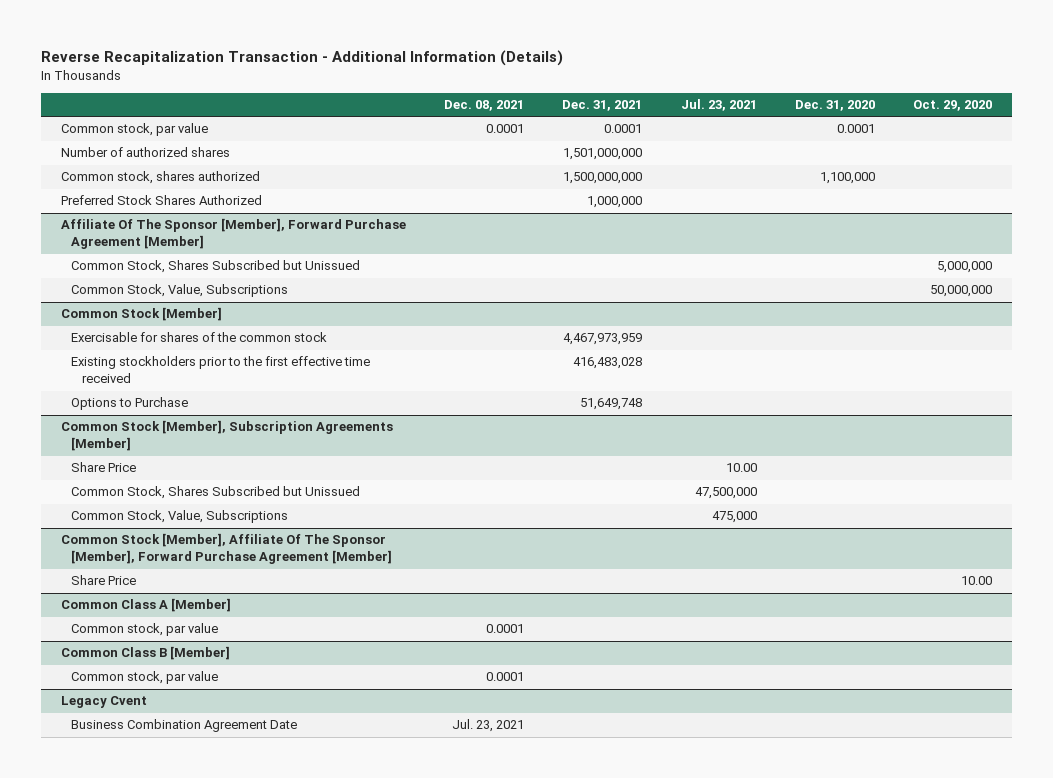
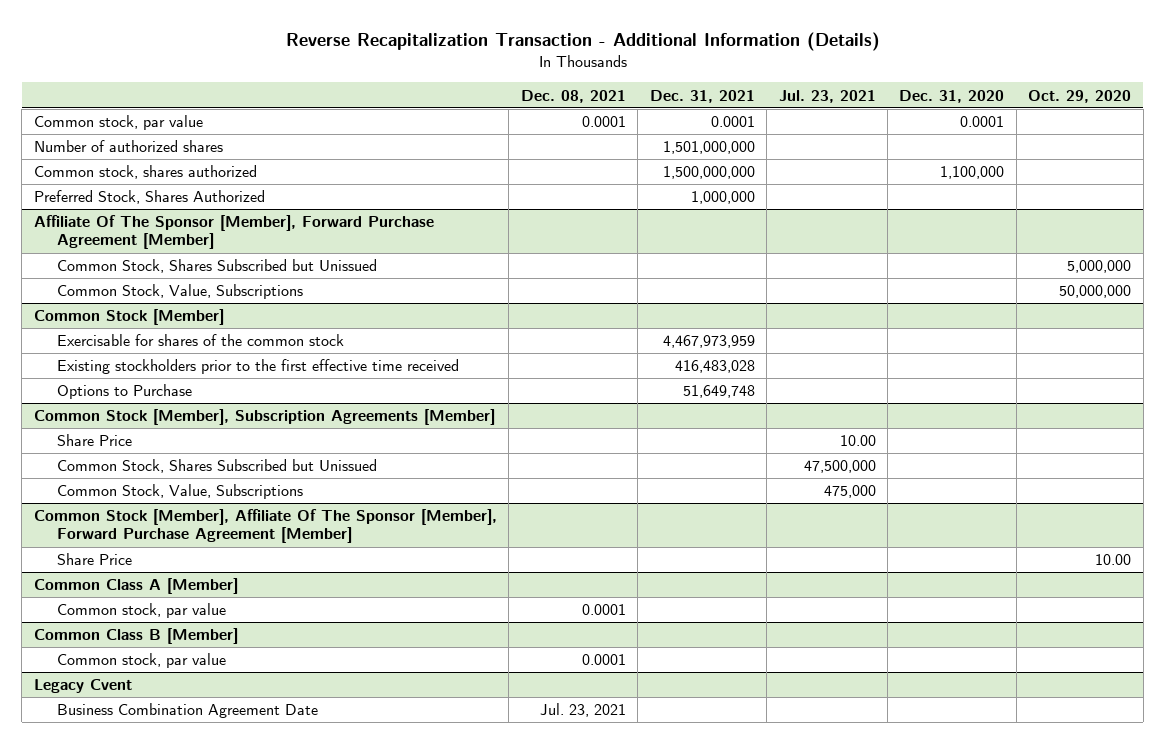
[60,195,262,206] Preferred Stock Shares Authorized -> [33,190,265,205] Preferred Stock, Shares Authorized

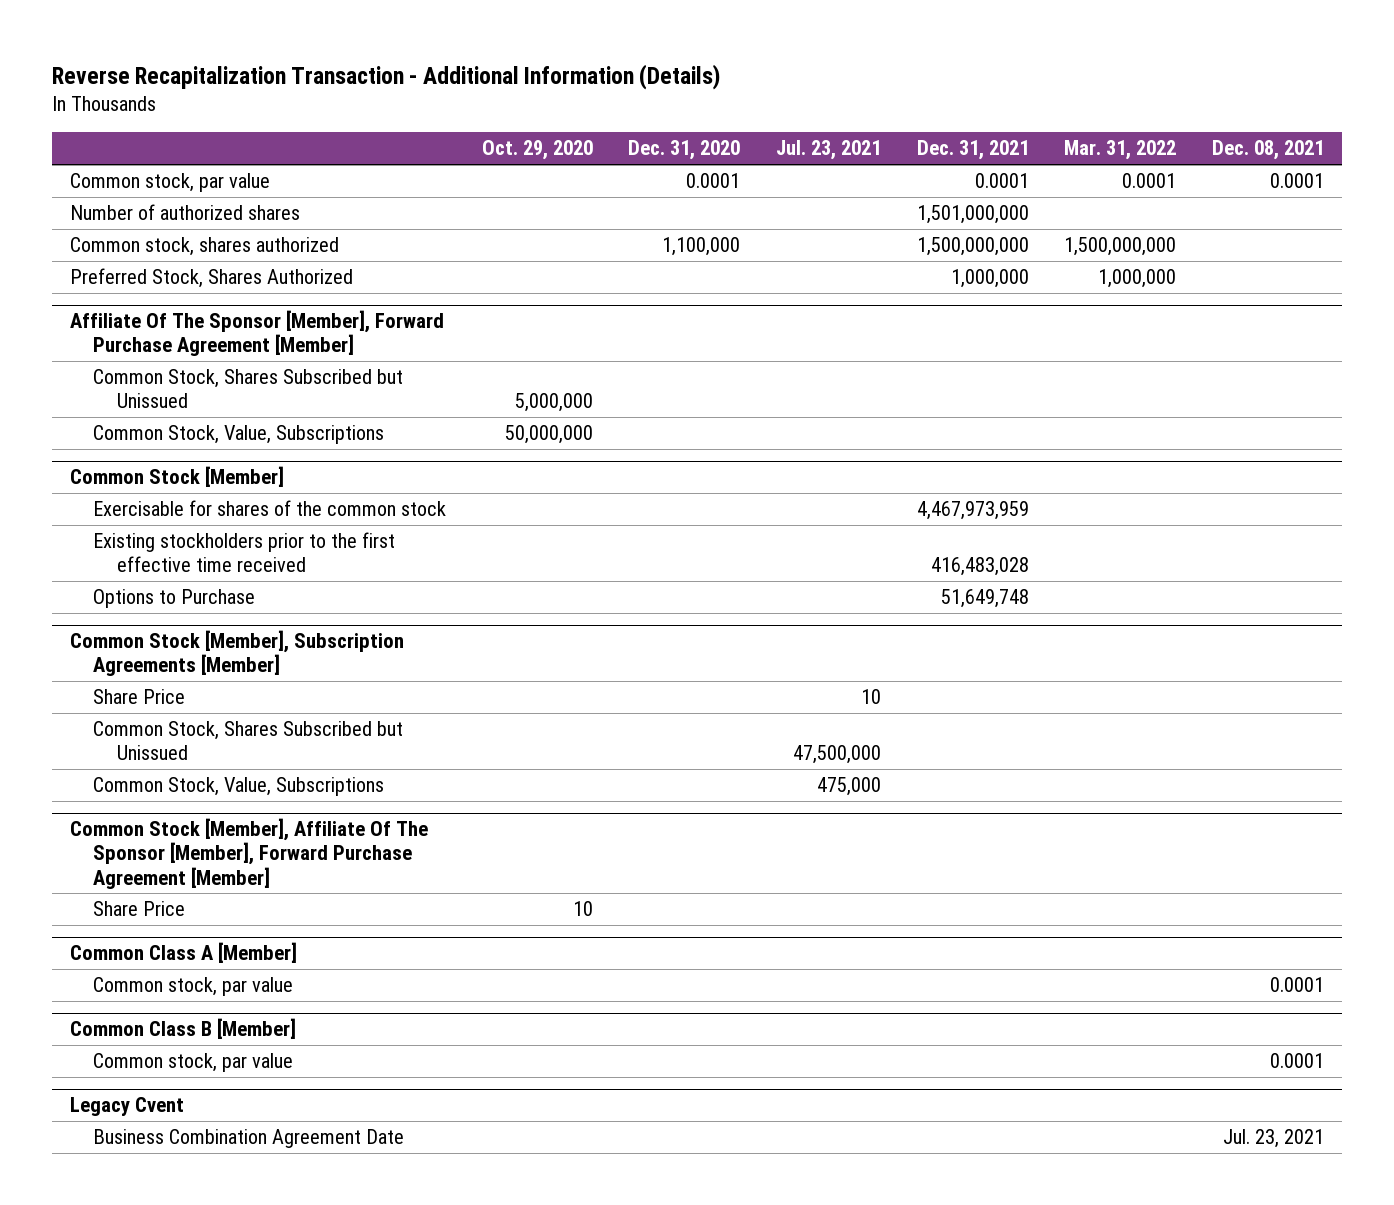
none -> [1064,140,1177,161] Mar. 31, 2022
[839,435,876,447] 10.00 -> [861,689,882,705] 10
[1095,554,1132,566] 10.00 -> [572,901,593,917] 10

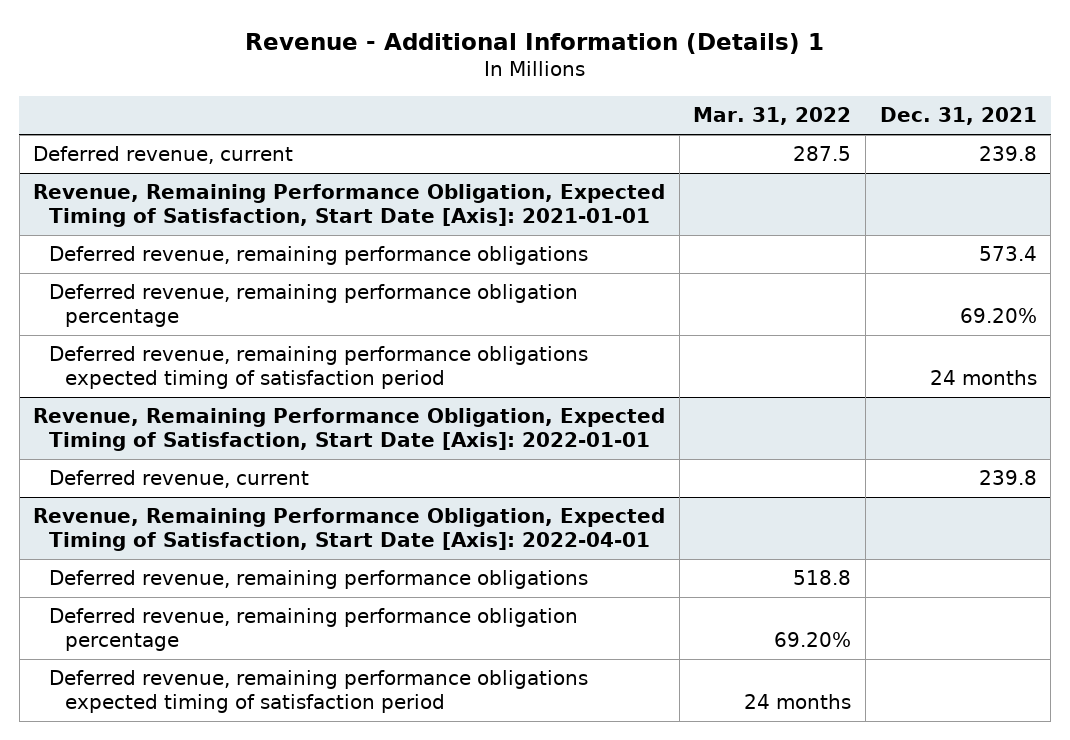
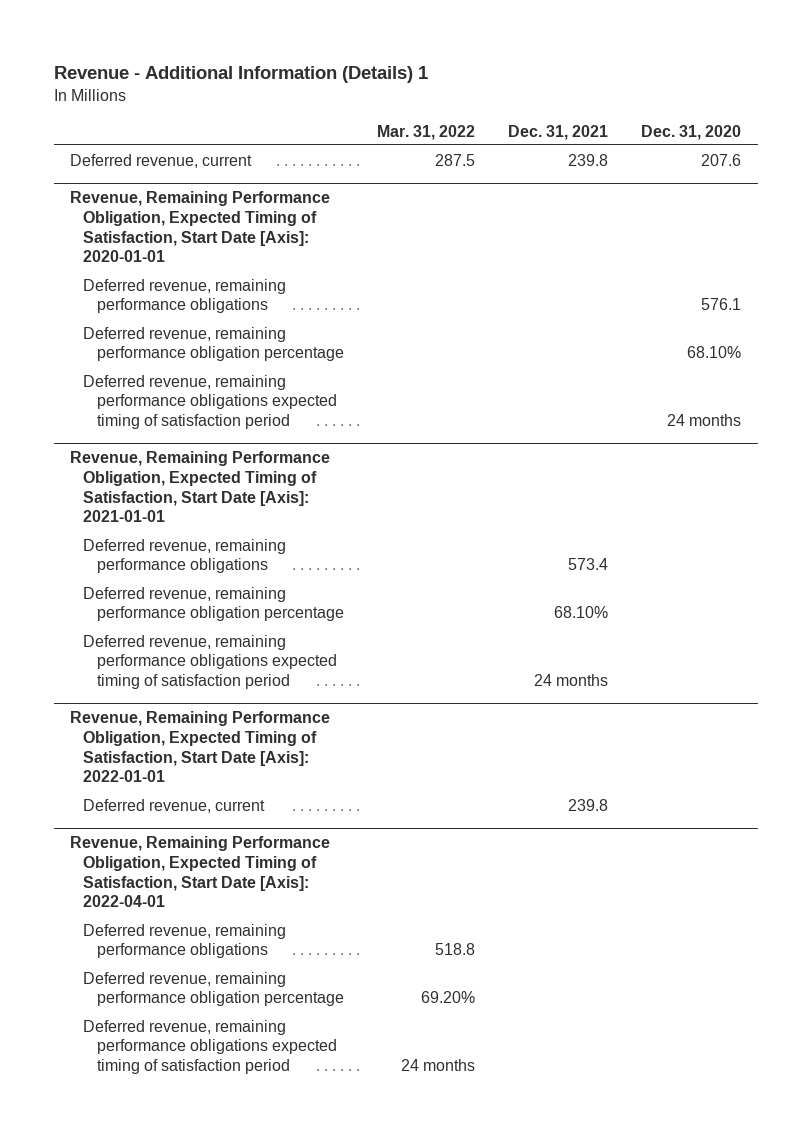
none -> [641,124,742,140] Dec. 31, 2020
none -> [70,191,331,263] Revenue, Remaining Performance Obligation, Expected Timing of Satisfaction, Start Date [Axis]: 2020-01-01
none -> [83,278,287,314] Deferred revenue, remaining performance obligations
none -> [83,326,344,362] Deferred revenue, remaining performance obligation percentage
none -> [83,374,337,429] Deferred revenue, remaining performance obligations expected timing of satisfaction period
[959,308,1037,324] 69.20% -> [553,606,608,619] 68.10%

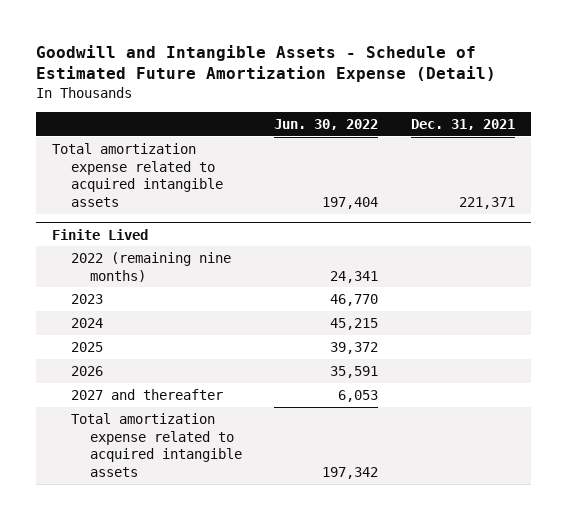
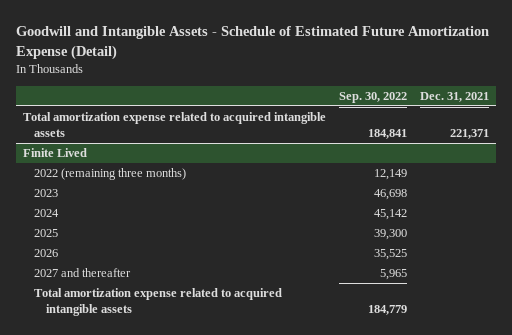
[274,118,379,130] Jun. 30, 2022 -> none
none -> [339,92,408,104] Sep. 30, 2022
[71,251,232,282] 2022 (remaining nine months) -> [34,168,187,181] 2022 (remaining three months)

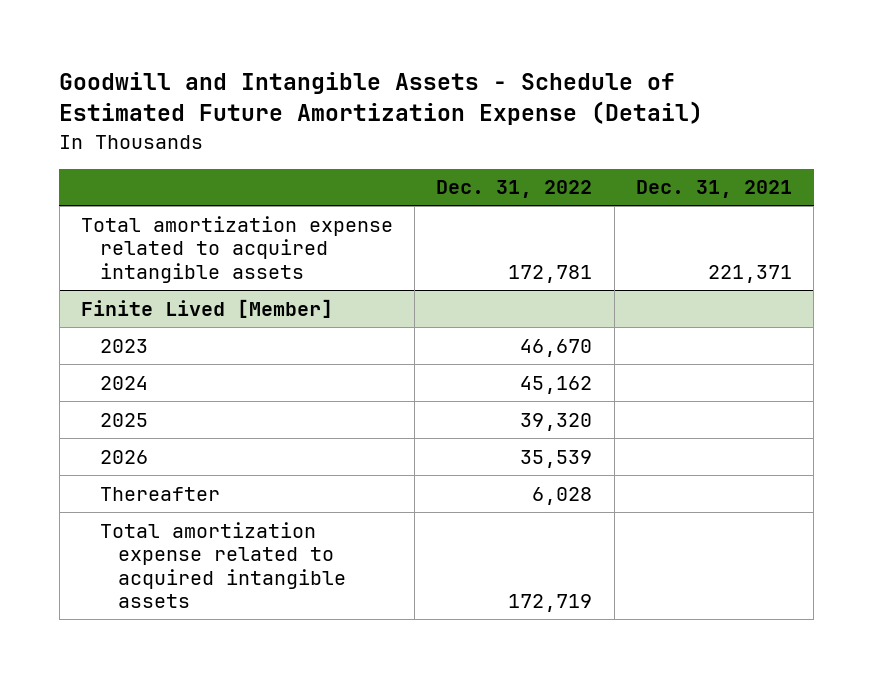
[339,92,408,104] Sep. 30, 2022 -> none
none -> [436,180,593,199] Dec. 31, 2022
[34,168,187,181] 2022 (remaining three months) -> none
[23,148,88,158] Finite Lived -> [80,298,333,318] Finite Lived [Member]
[34,268,132,278] 2027 and thereafter -> none
none -> [99,486,220,501] Thereafter

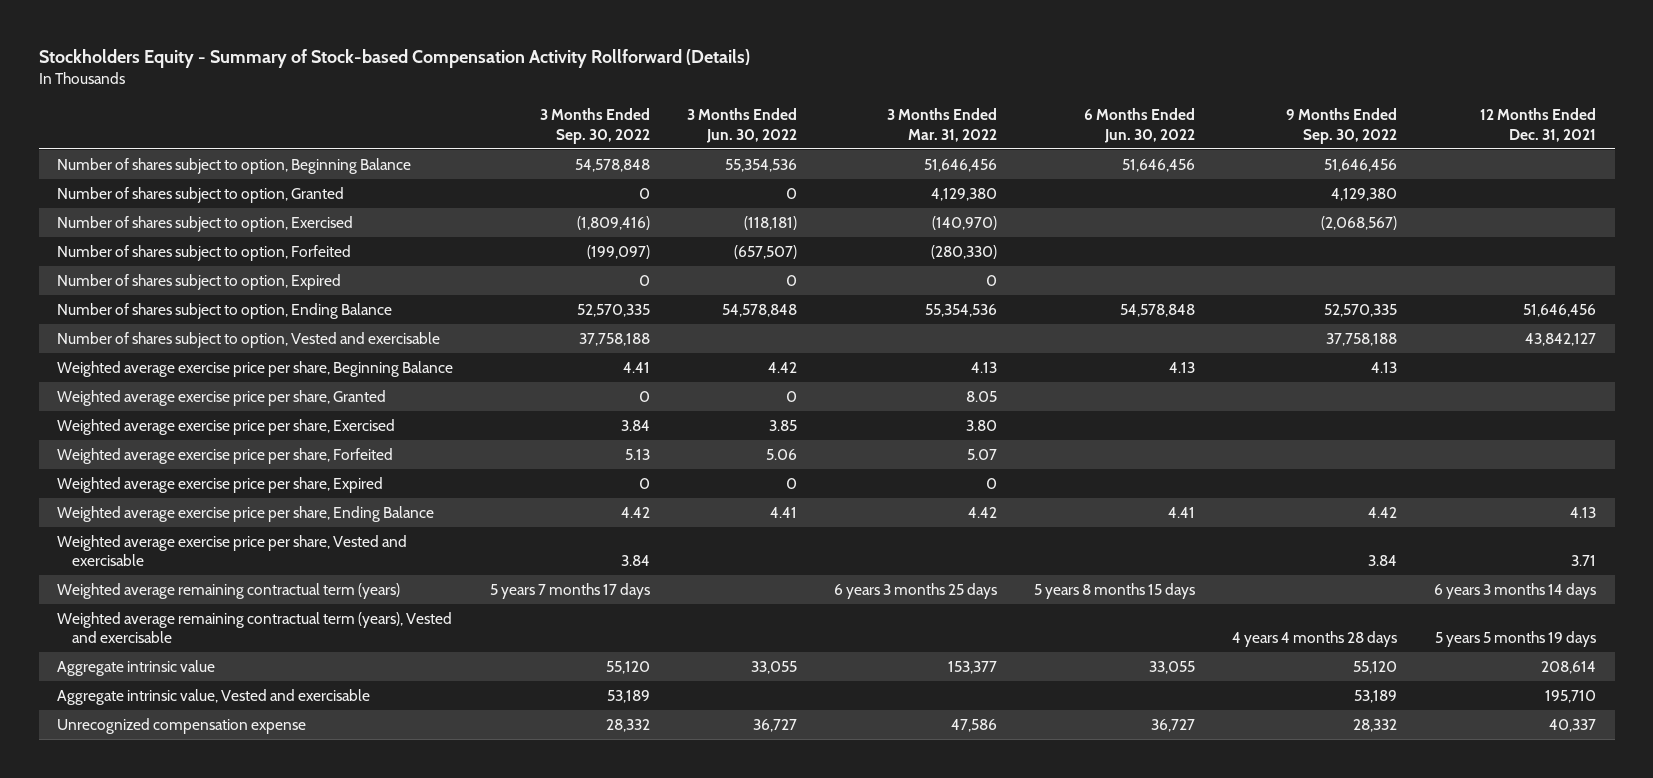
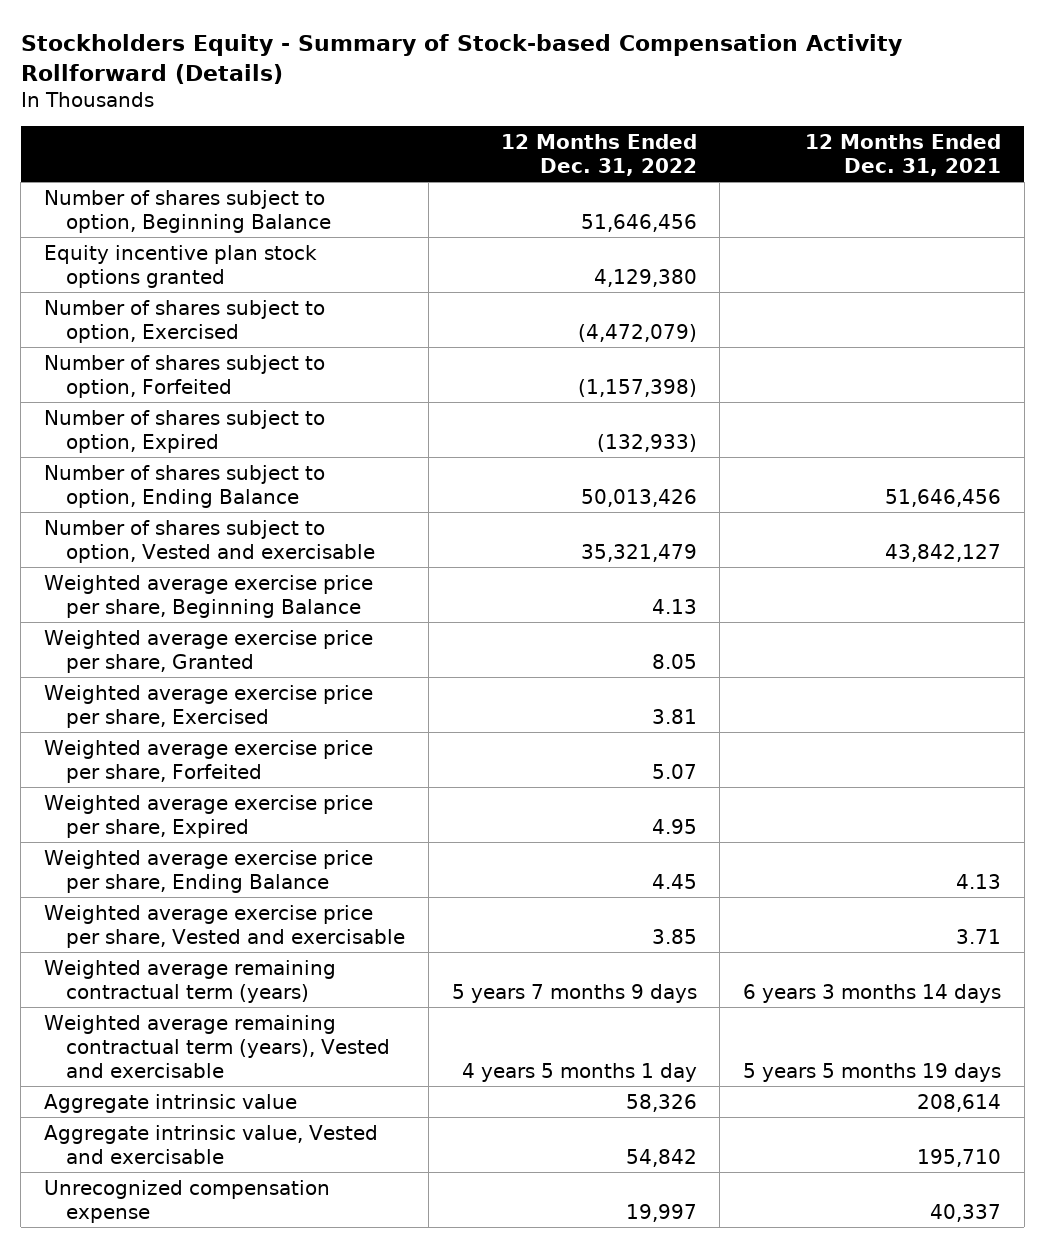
[540,108,651,144] 3 Months Ended Sep. 30, 2022 -> none
[687,108,798,143] 3 Months Ended Jun. 30, 2022 -> none
[887,108,998,142] 3 Months Ended Mar. 31, 2022 -> none
[1084,108,1196,143] 6 Months Ended Jun. 30, 2022 -> none
[1286,108,1398,144] 9 Months Ended Sep. 30, 2022 -> none
none -> [500,133,697,176] 12 Months Ended Dec. 31, 2022
[57,186,345,203] Number of shares subject to option, Granted -> [44,244,318,288] Equity incentive plan stock options granted

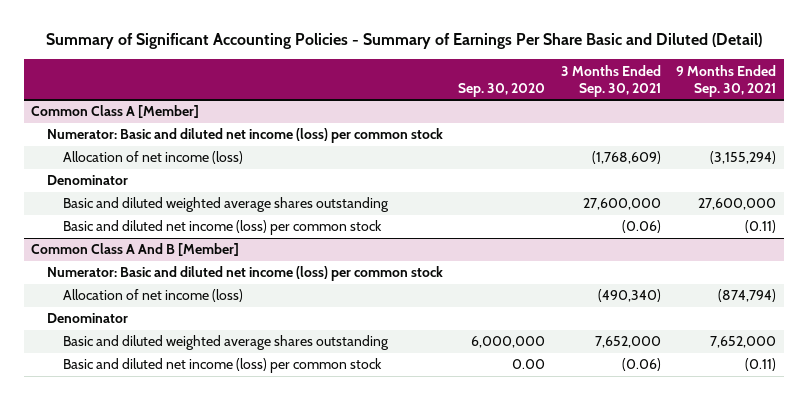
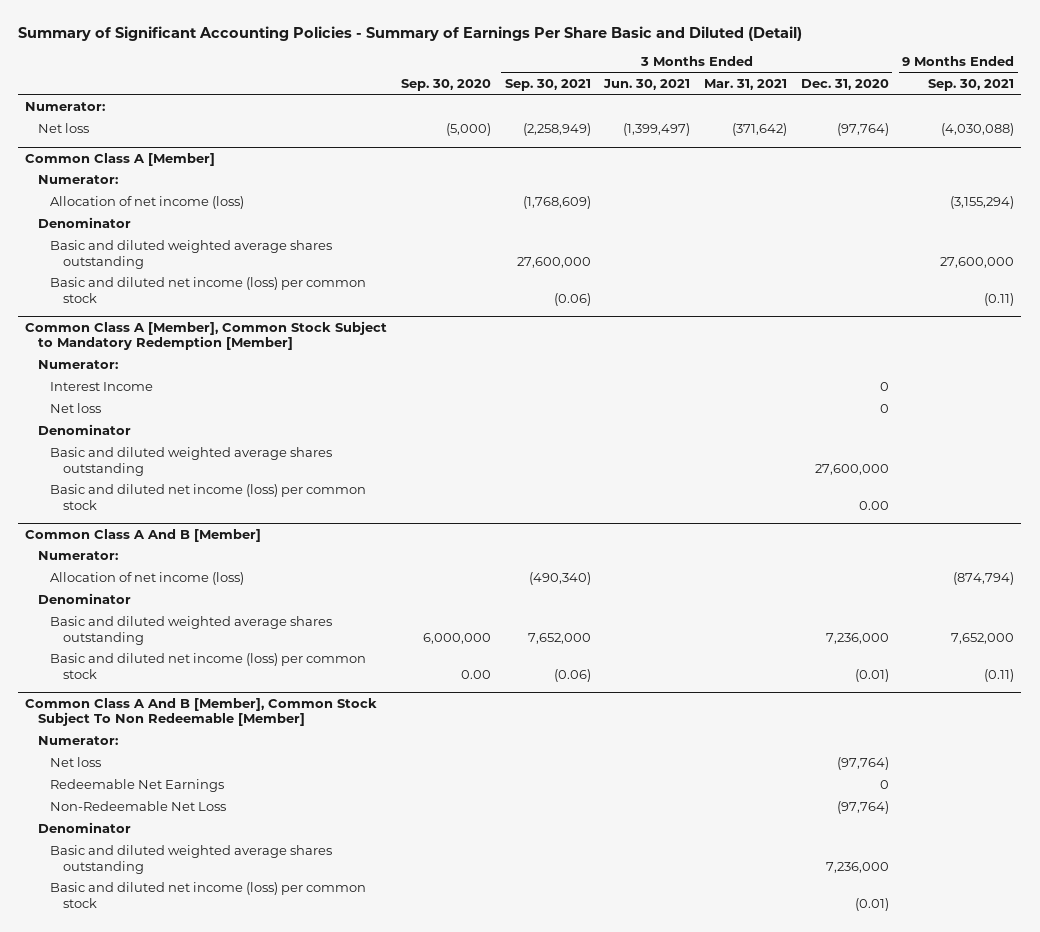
none -> [603,79,691,91] Jun. 30, 2021
none -> [703,79,787,91] Mar. 31, 2021
none -> [800,79,889,91] Dec. 31, 2020
none -> [25,102,106,112] Numerator:
none -> [37,123,89,134] Net loss
[46,128,443,144] Numerator: Basic and diluted net income (loss) per common stock -> [37,175,118,185] Numerator:
none -> [25,320,388,351] Common Class A [Member], Common Stock Subject to Mandatory Redemption [Member]
none -> [37,360,118,370] Numerator:
none -> [50,382,154,392] Interest Income
none -> [50,403,102,414] Net loss
none -> [37,424,131,436] Denominator
none -> [50,447,333,476] Basic and diluted weighted average shares outstanding
none -> [50,484,367,510] Basic and diluted net income (loss) per common stock
[46,266,443,282] Numerator: Basic and diluted net income (loss) per common stock -> [37,551,118,561] Numerator:
none -> [25,697,378,727] Common Class A And B [Member], Common Stock Subject To Non Redeemable [Member]
none -> [37,736,118,746] Numerator:
none -> [50,757,102,768] Net loss
none -> [50,779,225,793] Redeemable Net Earnings
none -> [50,801,227,812] Non-Redeemable Net Loss
none -> [37,822,131,834] Denominator
none -> [50,845,333,874] Basic and diluted weighted average shares outstanding
none -> [50,882,367,908] Basic and diluted net income (loss) per common stock

